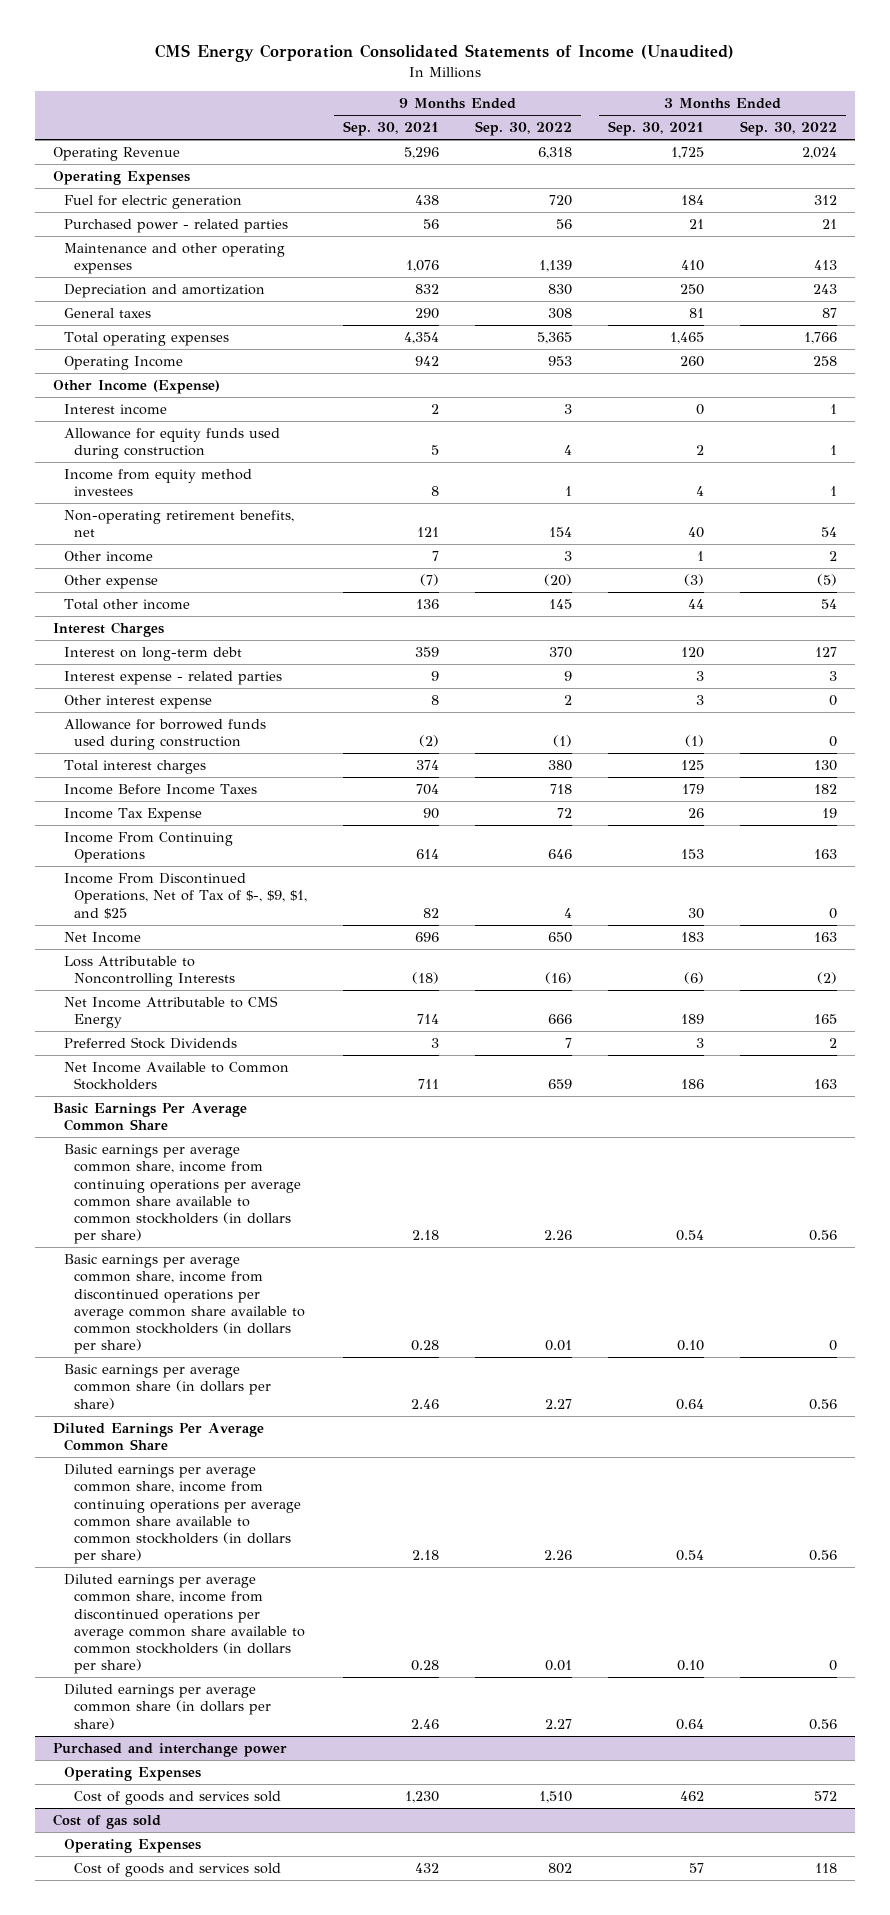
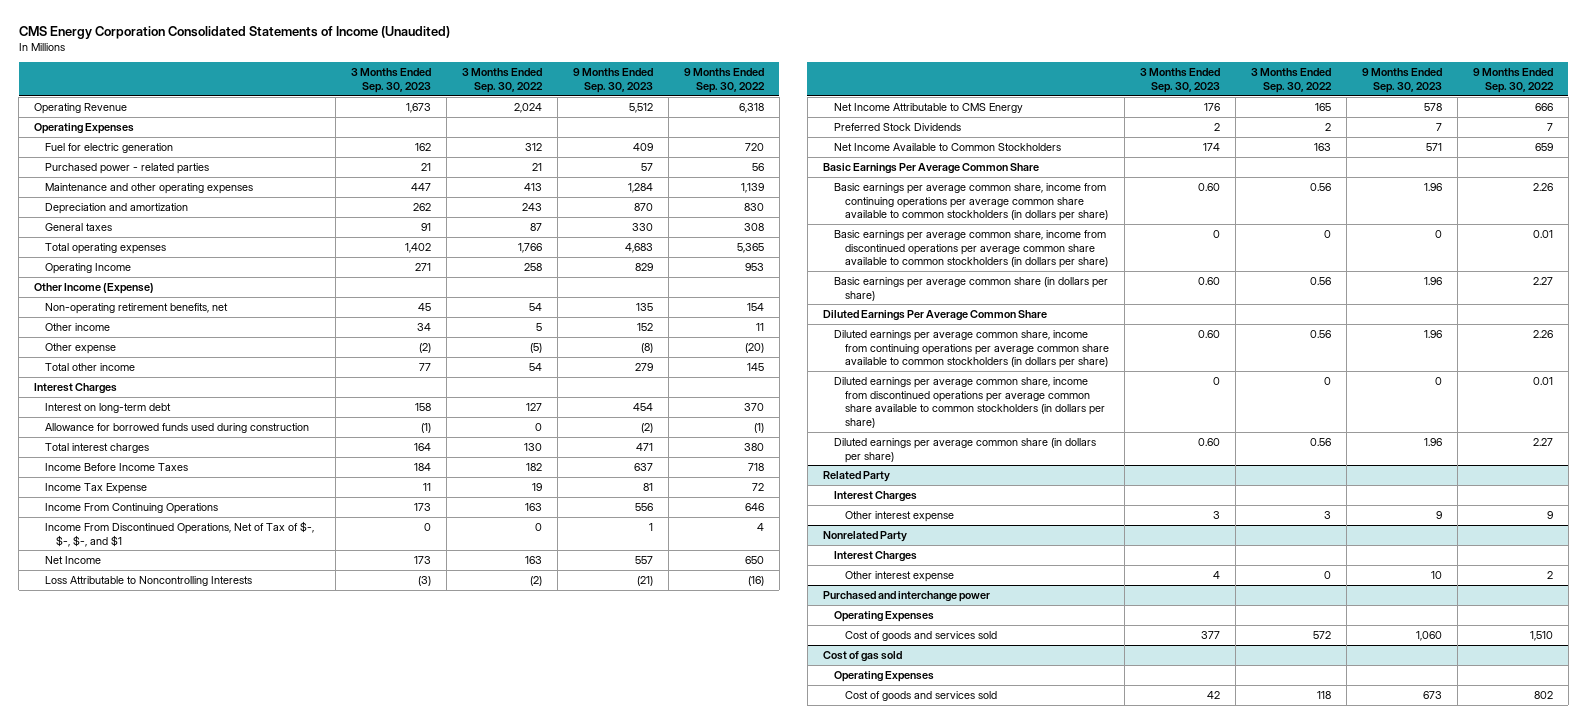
[343,121,440,137] Sep. 30, 2021 -> none
[608,121,705,137] Sep. 30, 2021 -> none
none -> [350,68,431,93] 3 Months Ended Sep. 30, 2023
none -> [572,68,653,93] 9 Months Ended Sep. 30, 2023
[63,404,167,416] Interest income -> none
[63,428,280,460] Allowance for equity funds used during construction -> none
[63,469,252,497] Income from equity method investees -> none
[564,551,573,562] 3 -> [755,322,764,331] 11
[829,551,838,562] 2 -> [535,322,542,331] 5
[63,671,282,686] Interest expense - related parties -> none
[63,695,212,710] Other interest expense -> none
[63,873,308,919] Income From Discontinued Operations, Net of Tax of $-, $9, $1, and $25 -> [44,520,314,547] Income From Discontinued Operations, Net of Tax of $-, $-, $-, and $1
none -> [822,470,890,482] Related Party
none -> [833,490,917,502] Interest Charges
none -> [844,510,954,522] Other interest expense
none -> [822,530,907,542] Nonrelated Party
none -> [833,550,917,562] Interest Charges
none -> [844,570,954,582] Other interest expense

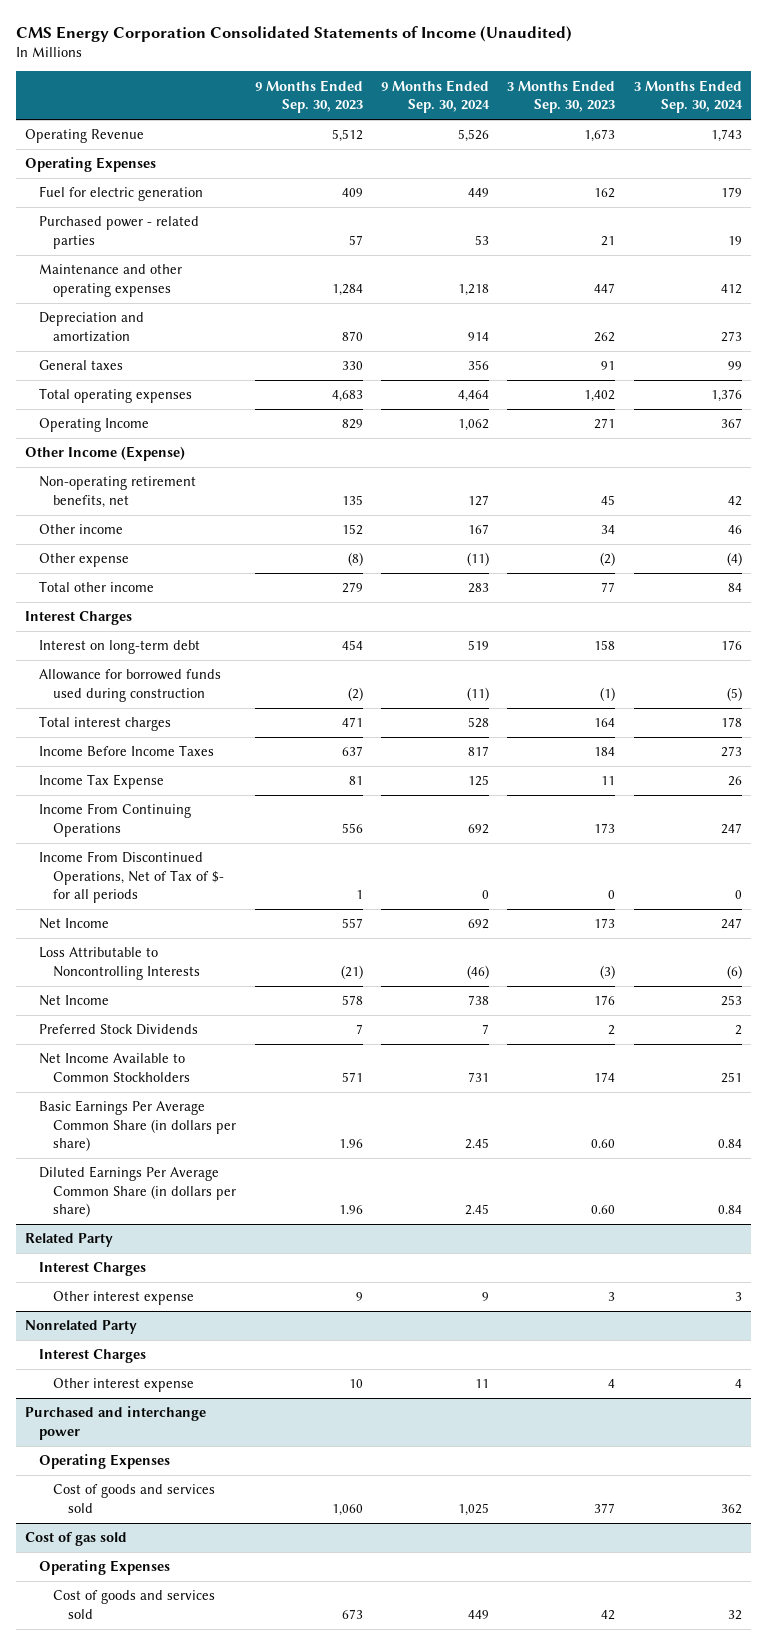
[461,68,543,93] 3 Months Ended Sep. 30, 2022 -> none
[683,68,765,93] 9 Months Ended Sep. 30, 2022 -> none
none -> [381,79,491,114] 9 Months Ended Sep. 30, 2024
none -> [633,79,743,114] 3 Months Ended Sep. 30, 2024
[44,520,314,547] Income From Discontinued Operations, Net of Tax of $-, $-, $-, and $1 -> [39,851,225,904] Income From Discontinued Operations, Net of Tax of $- for all periods
[833,102,1023,113] Net Income Attributable to CMS Energy -> [39,995,110,1007] Net Income
[822,162,1039,174] Basic Earnings Per Average Common Share -> none
[833,182,1108,222] Basic earnings per average common share, income from continuing operations per average common share available to common stockholders (in dollars per share) -> none
[833,229,1108,269] Basic earnings per average common share, income from discontinued operations per average common share available to common stockholders (in dollars per share) -> none
[822,309,1047,321] Diluted Earnings Per Average Common Share -> none
[833,329,1109,369] Diluted earnings per average common share, income from continuing operations per average common share available to common stockholders (in dollars per share) -> none
[833,376,1105,428] Diluted earnings per average common share, income from discontinued operations per average common share available to common stockholders (in dollars per share) -> none
[833,276,1108,301] Basic earnings per average common share (in dollars per share) -> [39,1100,237,1152] Basic Earnings Per Average Common Share (in dollars per share)
[833,437,1096,463] Diluted earnings per average common share (in dollars per share) -> [39,1166,237,1218] Diluted Earnings Per Average Common Share (in dollars per share)

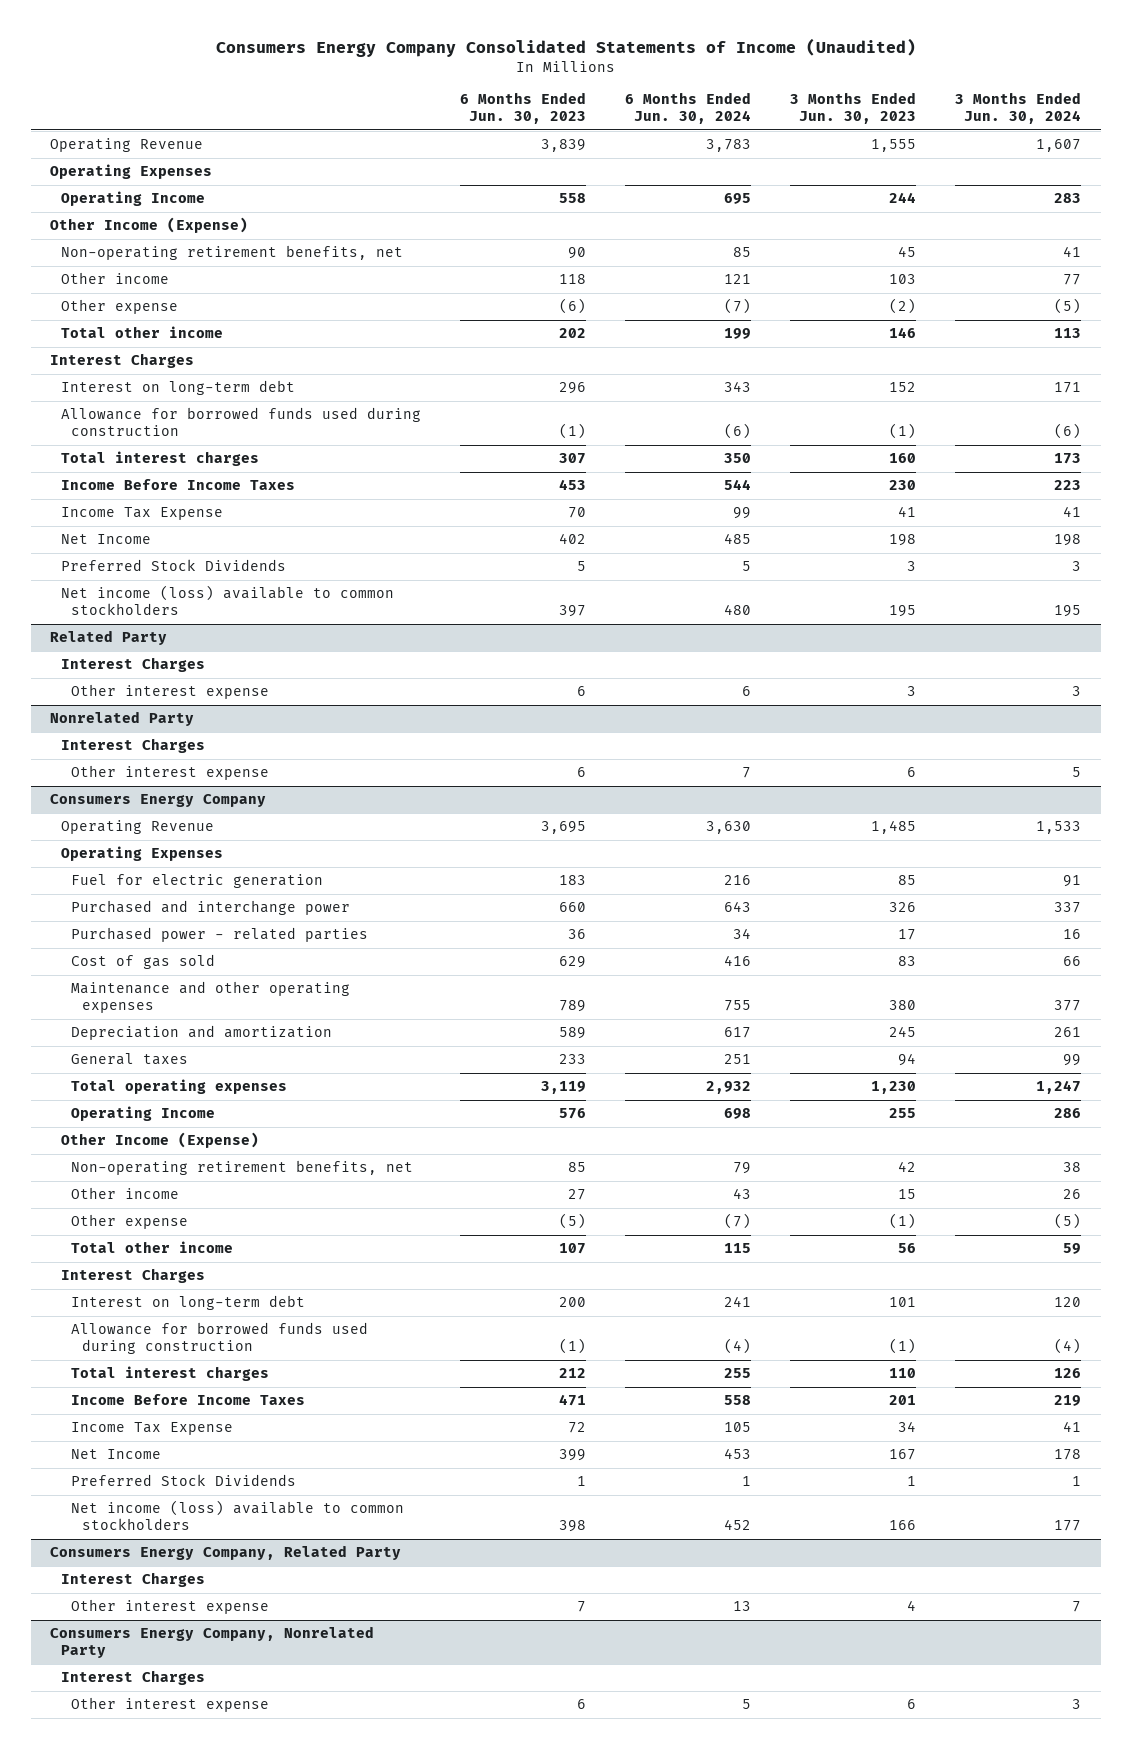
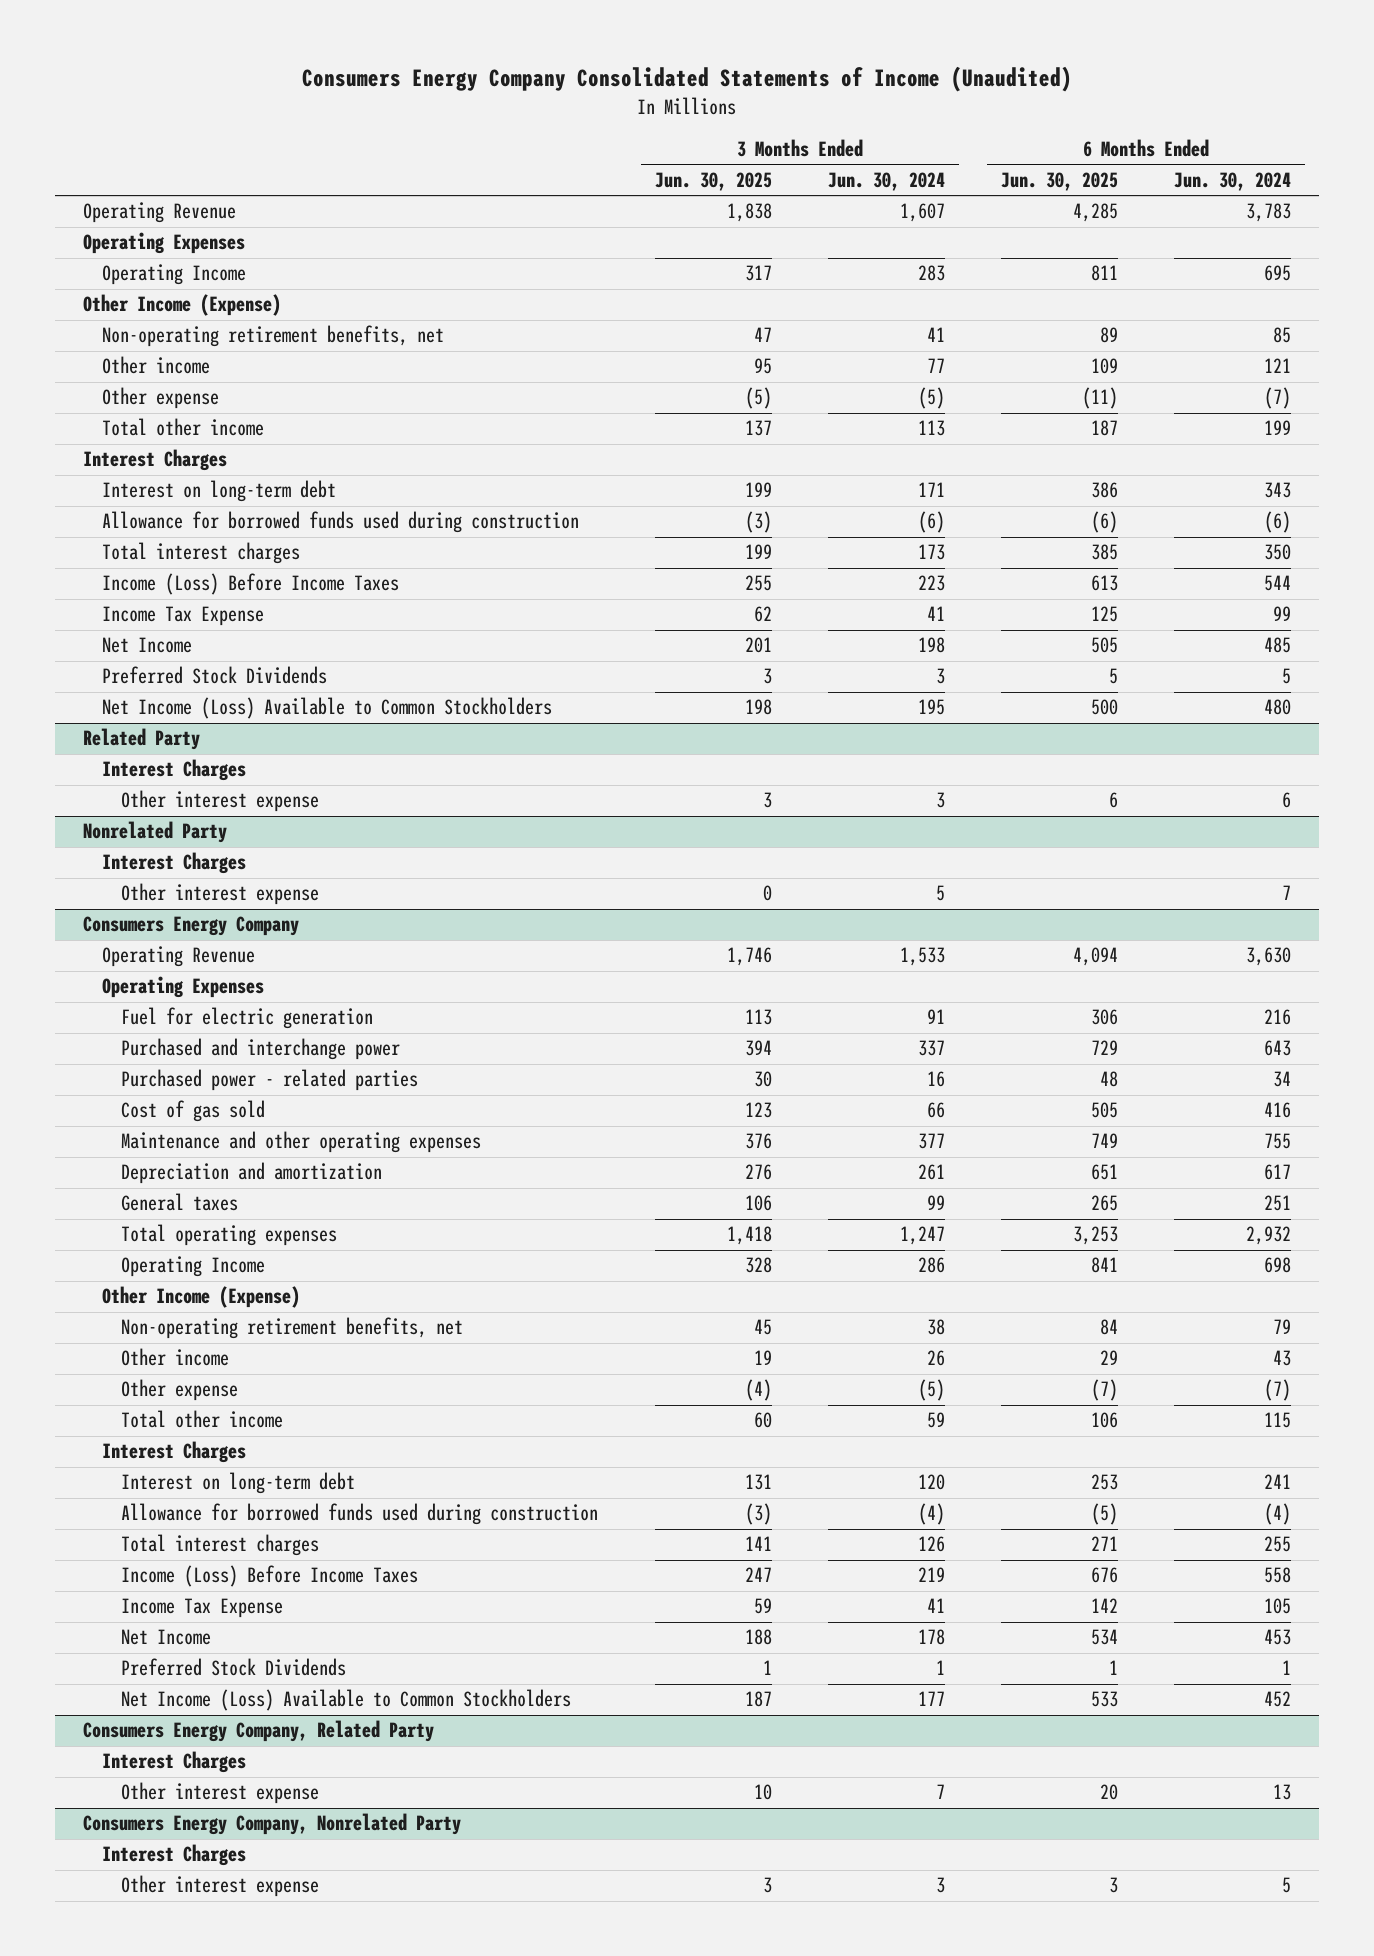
[460,91,587,125] 6 Months Ended Jun. 30, 2023 -> none
[790,91,917,125] 3 Months Ended Jun. 30, 2023 -> none
none -> [654,171,772,191] Jun. 30, 2025
none -> [1001,171,1119,191] Jun. 30, 2025
[60,479,295,491] Income Before Income Taxes -> [102,573,400,596] Income (Loss) Before Income Taxes
[60,585,394,616] Net income (loss) available to common stockholders -> [102,697,553,720] Net Income (Loss) Available to Common Stockholders
[71,1394,306,1406] Income Before Income Taxes -> [121,1565,419,1588] Income (Loss) Before Income Taxes
[71,1500,405,1531] Net income (loss) available to common stockholders -> [121,1689,572,1712] Net Income (Loss) Available to Common Stockholders

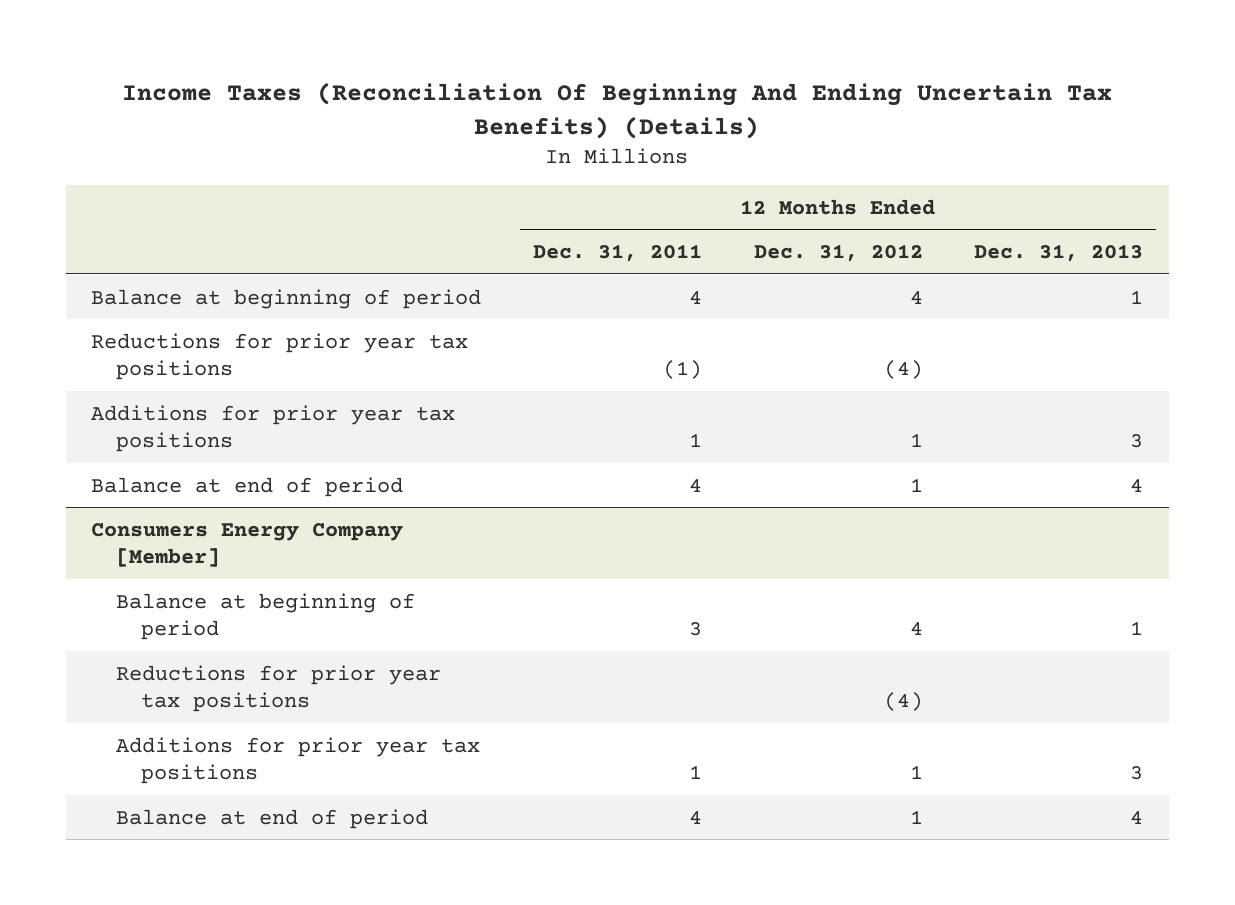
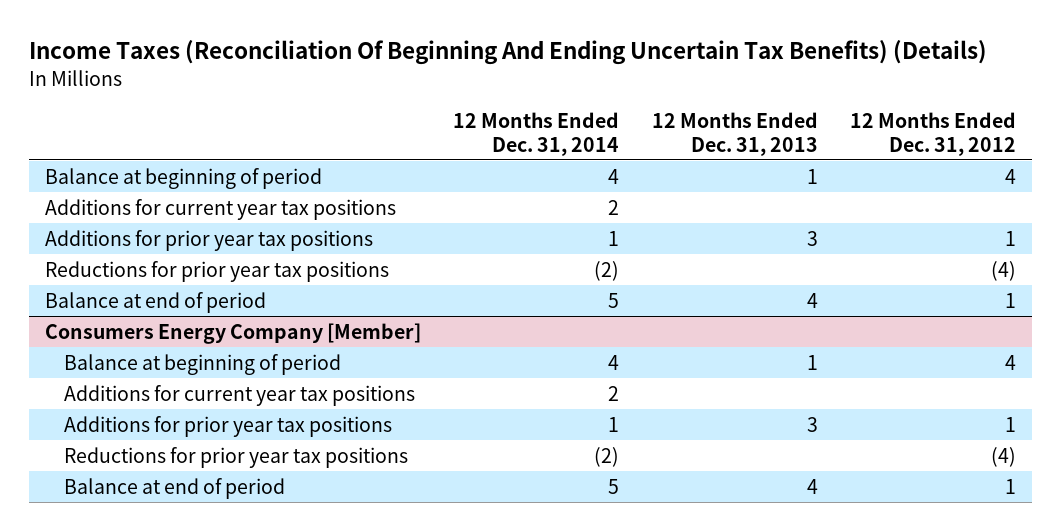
[533,243,703,262] Dec. 31, 2011 -> none
none -> [453,112,620,156] 12 Months Ended Dec. 31, 2014
none -> [44,198,396,220] Additions for current year tax positions
[91,332,469,380] Reductions for prior year tax positions -> [44,260,389,282] Reductions for prior year tax positions
none -> [63,384,415,406] Additions for current year tax positions
[116,664,442,712] Reductions for prior year tax positions -> [63,446,408,468] Reductions for prior year tax positions

